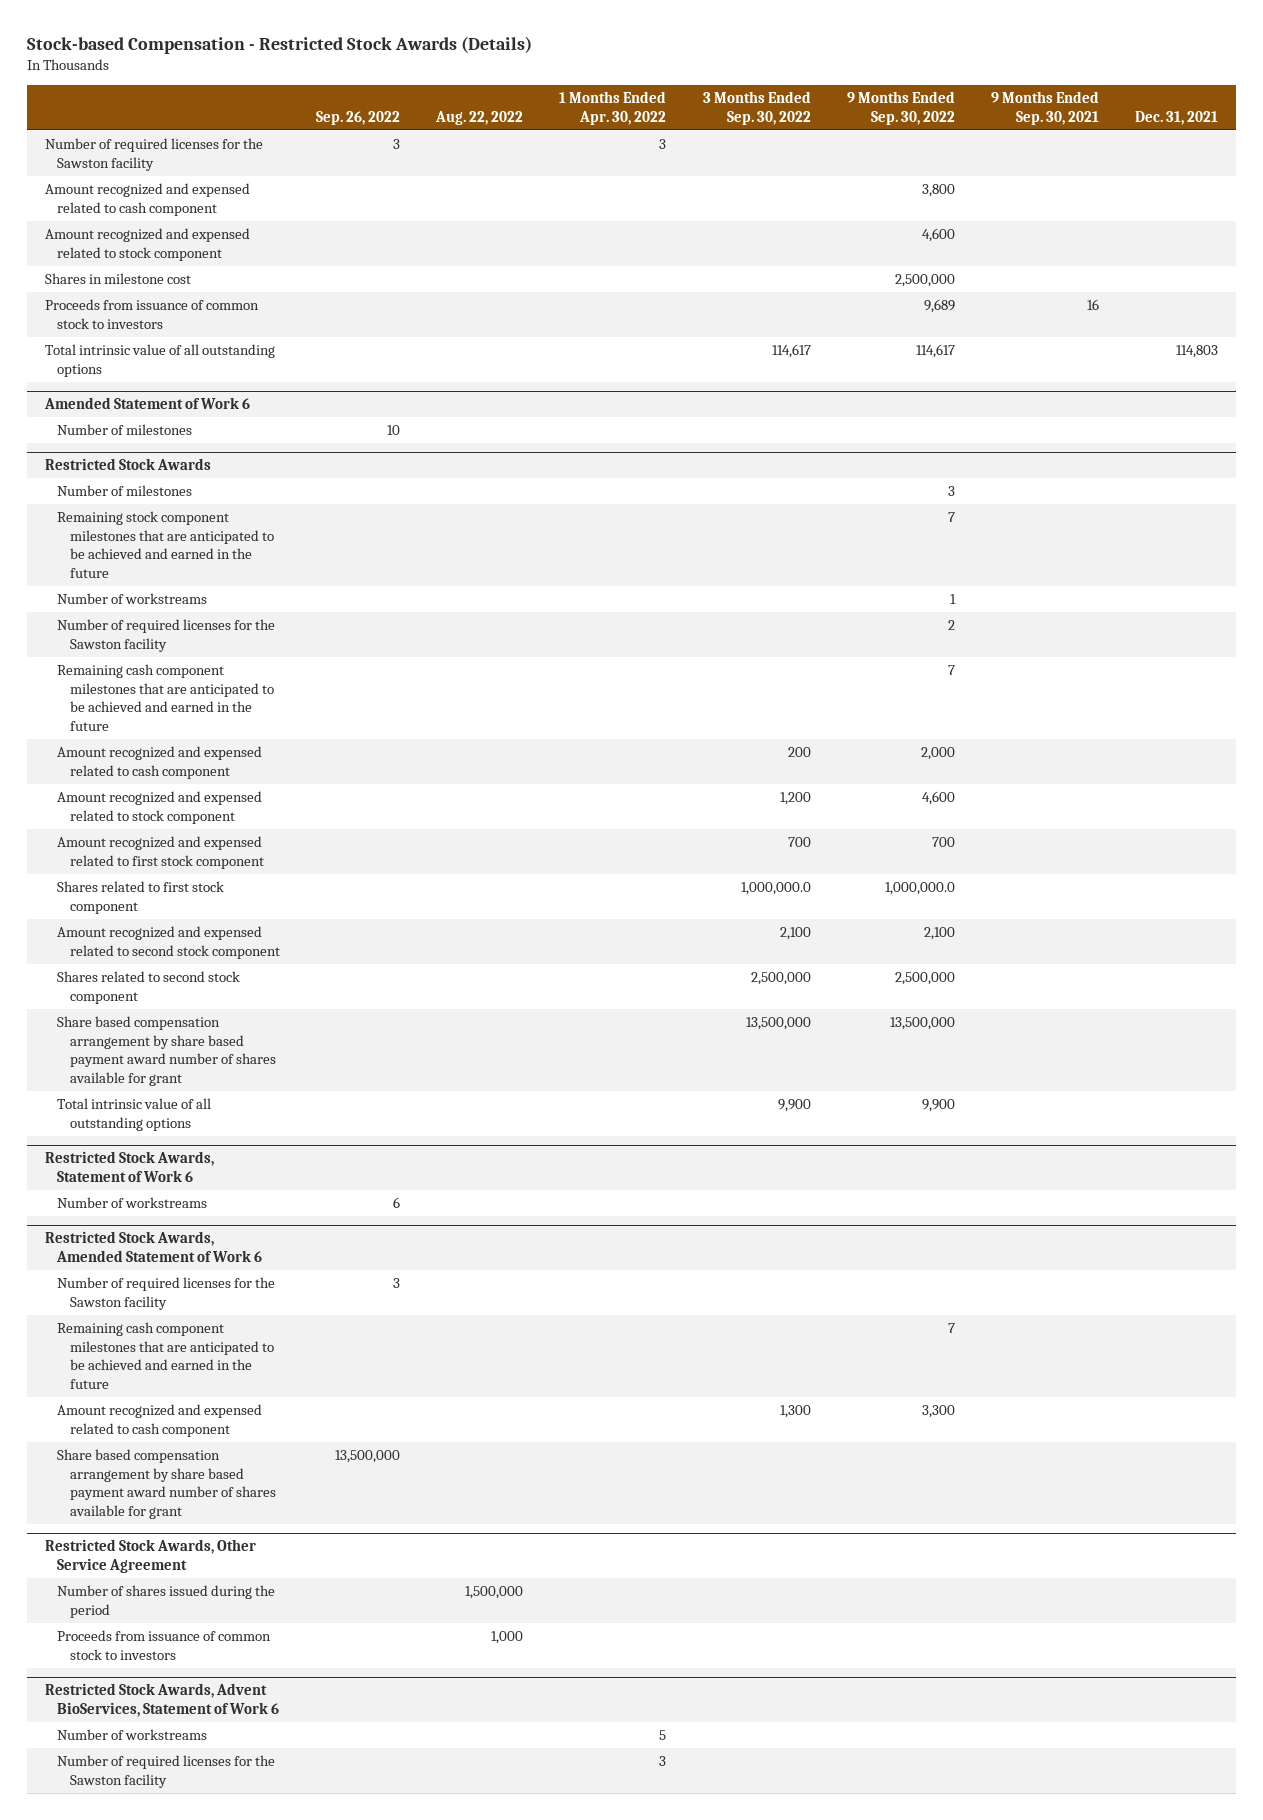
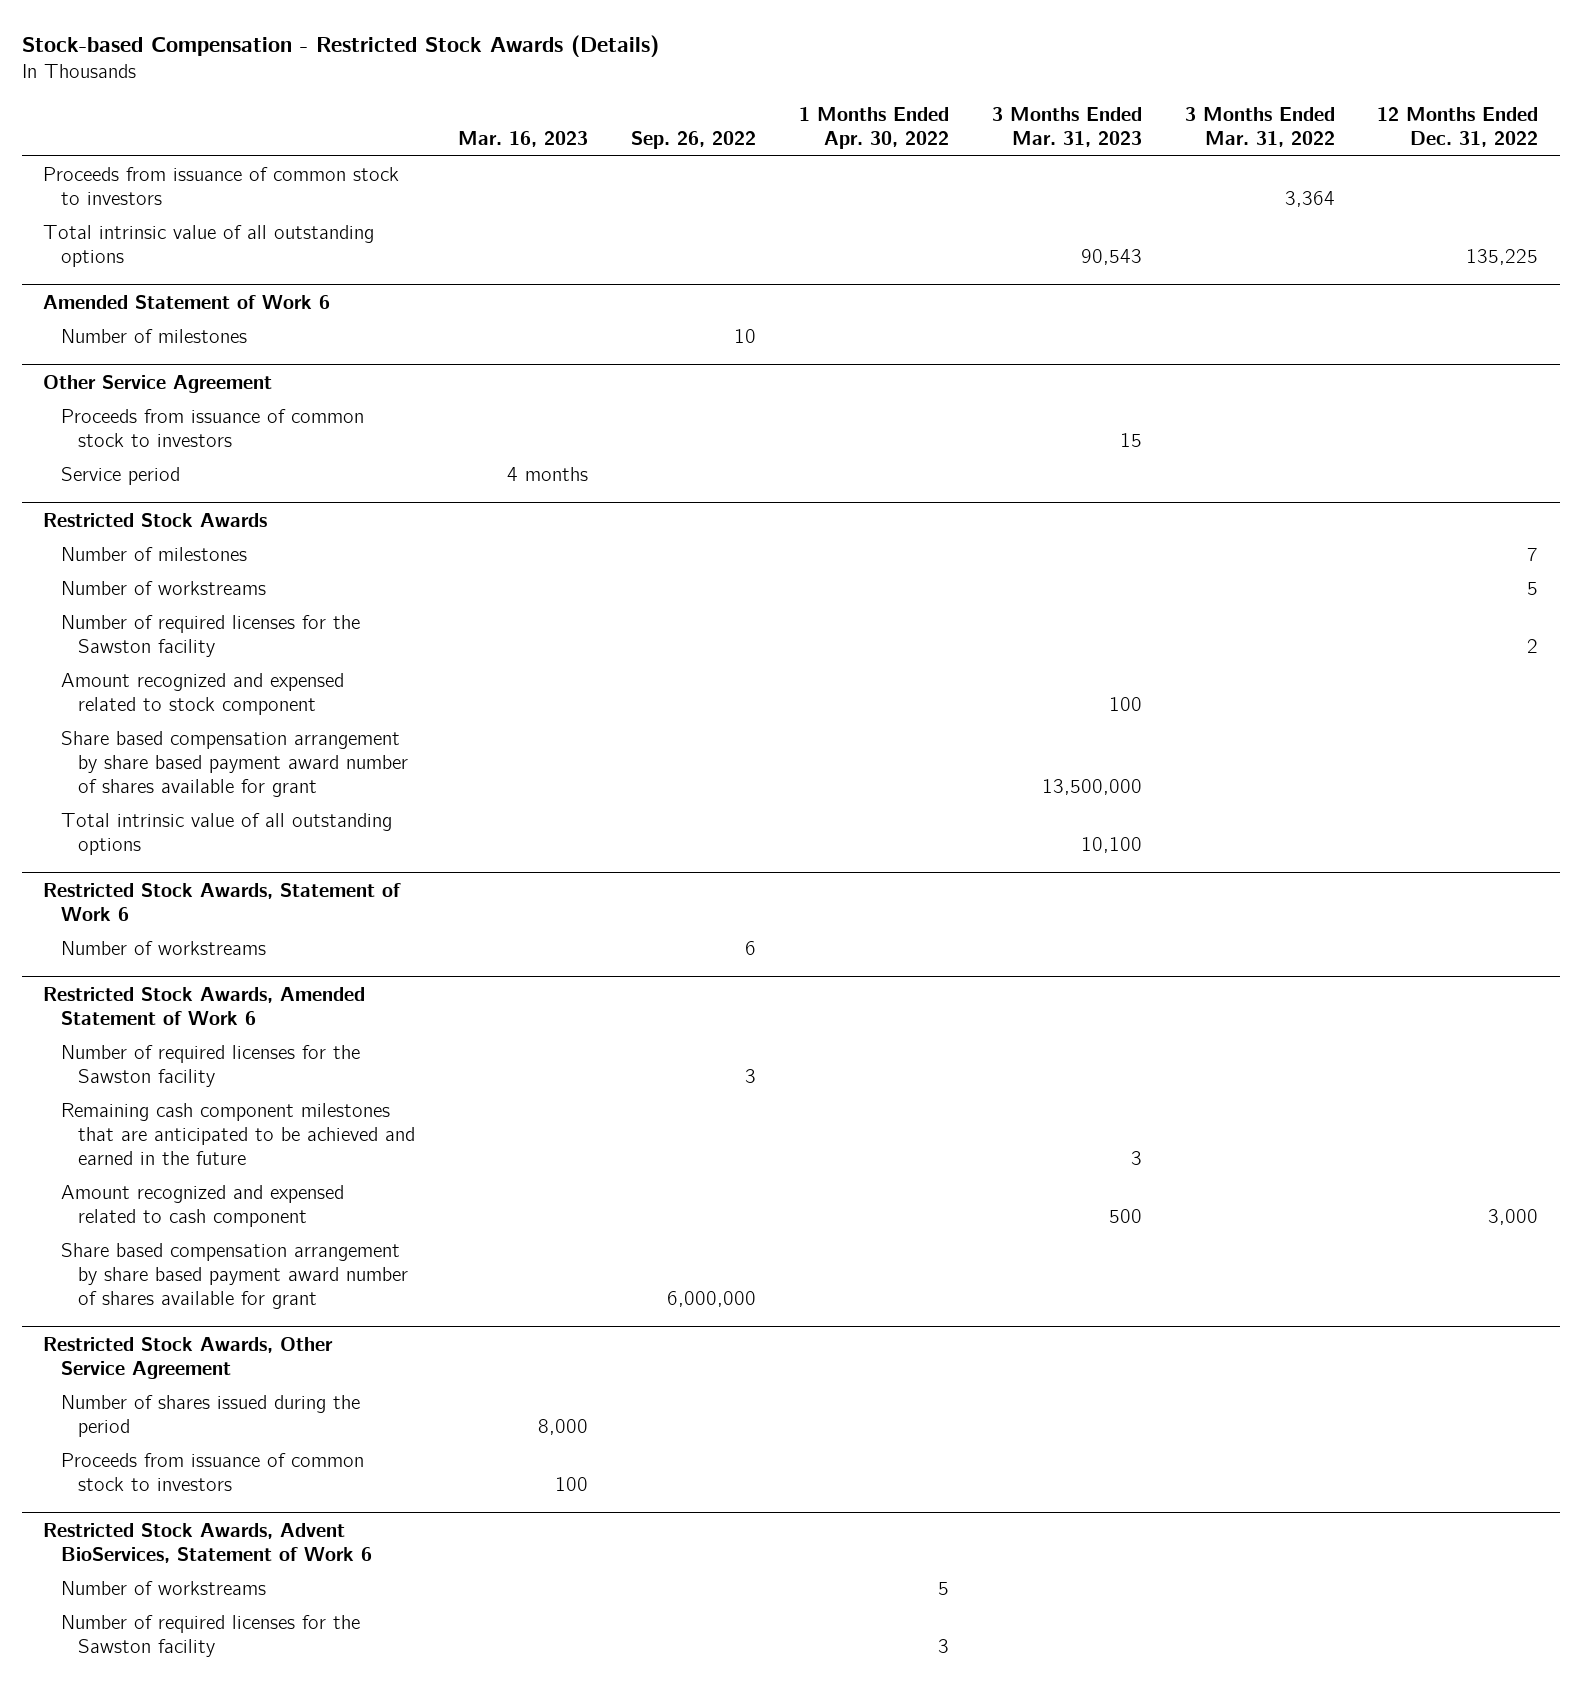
[435,110,524,125] Aug. 22, 2022 -> none
[702,91,811,125] 3 Months Ended Sep. 30, 2022 -> none
[846,91,955,125] 9 Months Ended Sep. 30, 2022 -> none
[990,91,1099,125] 9 Months Ended Sep. 30, 2021 -> none
[1135,110,1219,125] Dec. 31, 2021 -> none
none -> [458,131,589,148] Mar. 16, 2023
none -> [991,107,1142,148] 3 Months Ended Mar. 31, 2023
none -> [1184,107,1335,148] 3 Months Ended Mar. 31, 2022
none -> [1377,107,1539,148] 12 Months Ended Dec. 31, 2022
[44,138,263,171] Number of required licenses for the Sawston facility -> none
[44,183,250,216] Amount recognized and expensed related to cash component -> none
[44,228,250,261] Amount recognized and expensed related to stock component -> none
[44,273,191,285] Shares in milestone cost -> none
none -> [43,374,273,393] Other Service Agreement
none -> [60,408,364,447] Proceeds from issuance of common stock to investors
none -> [60,466,180,485] Service period
[57,511,274,579] Remaining stock component milestones that are anticipated to be achieved and earned in the future -> none
[57,664,274,732] Remaining cash component milestones that are anticipated to be achieved and earned in the future -> none
[57,746,263,779] Amount recognized and expensed related to cash component -> none
[57,836,264,869] Amount recognized and expensed related to first stock component -> none
[57,881,225,914] Shares related to first stock component -> none
[57,926,280,959] Amount recognized and expensed related to second stock component -> none
[57,971,241,1004] Shares related to second stock component -> none
[335,1450,401,1464] 13,500,000 -> [667,1290,757,1307] 6,000,000

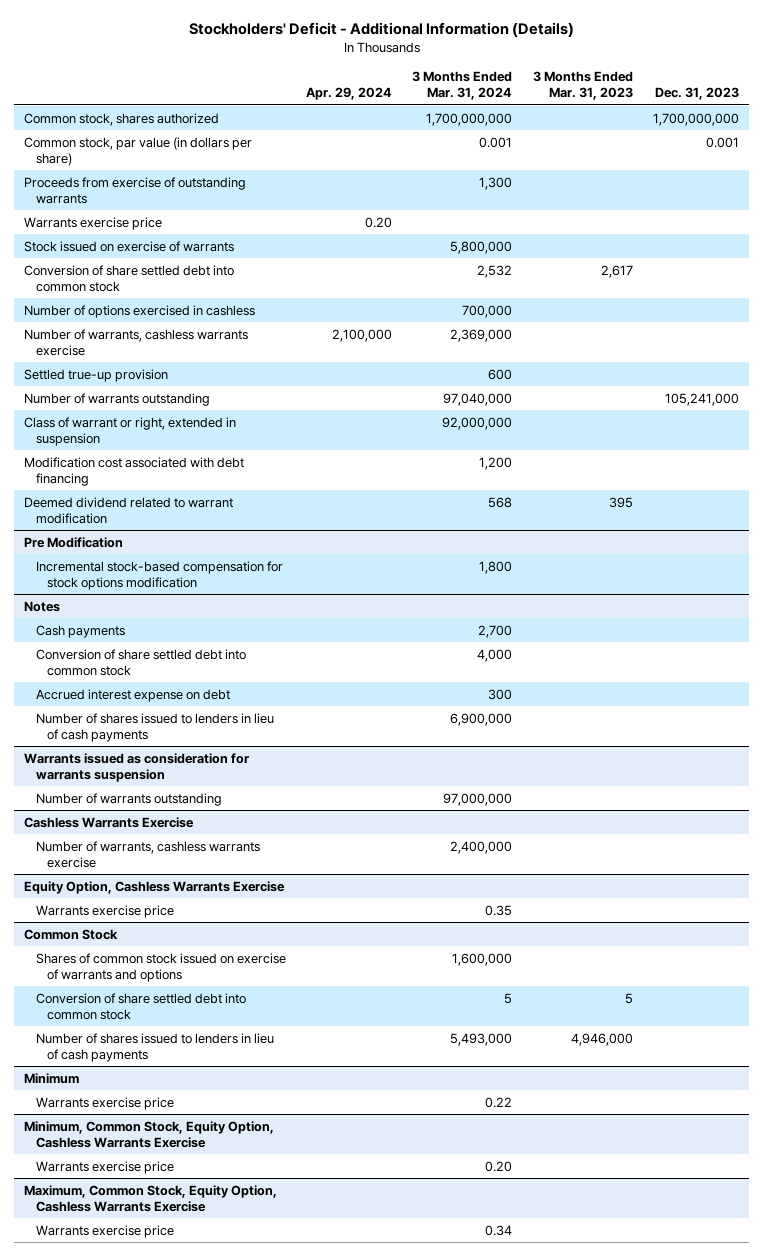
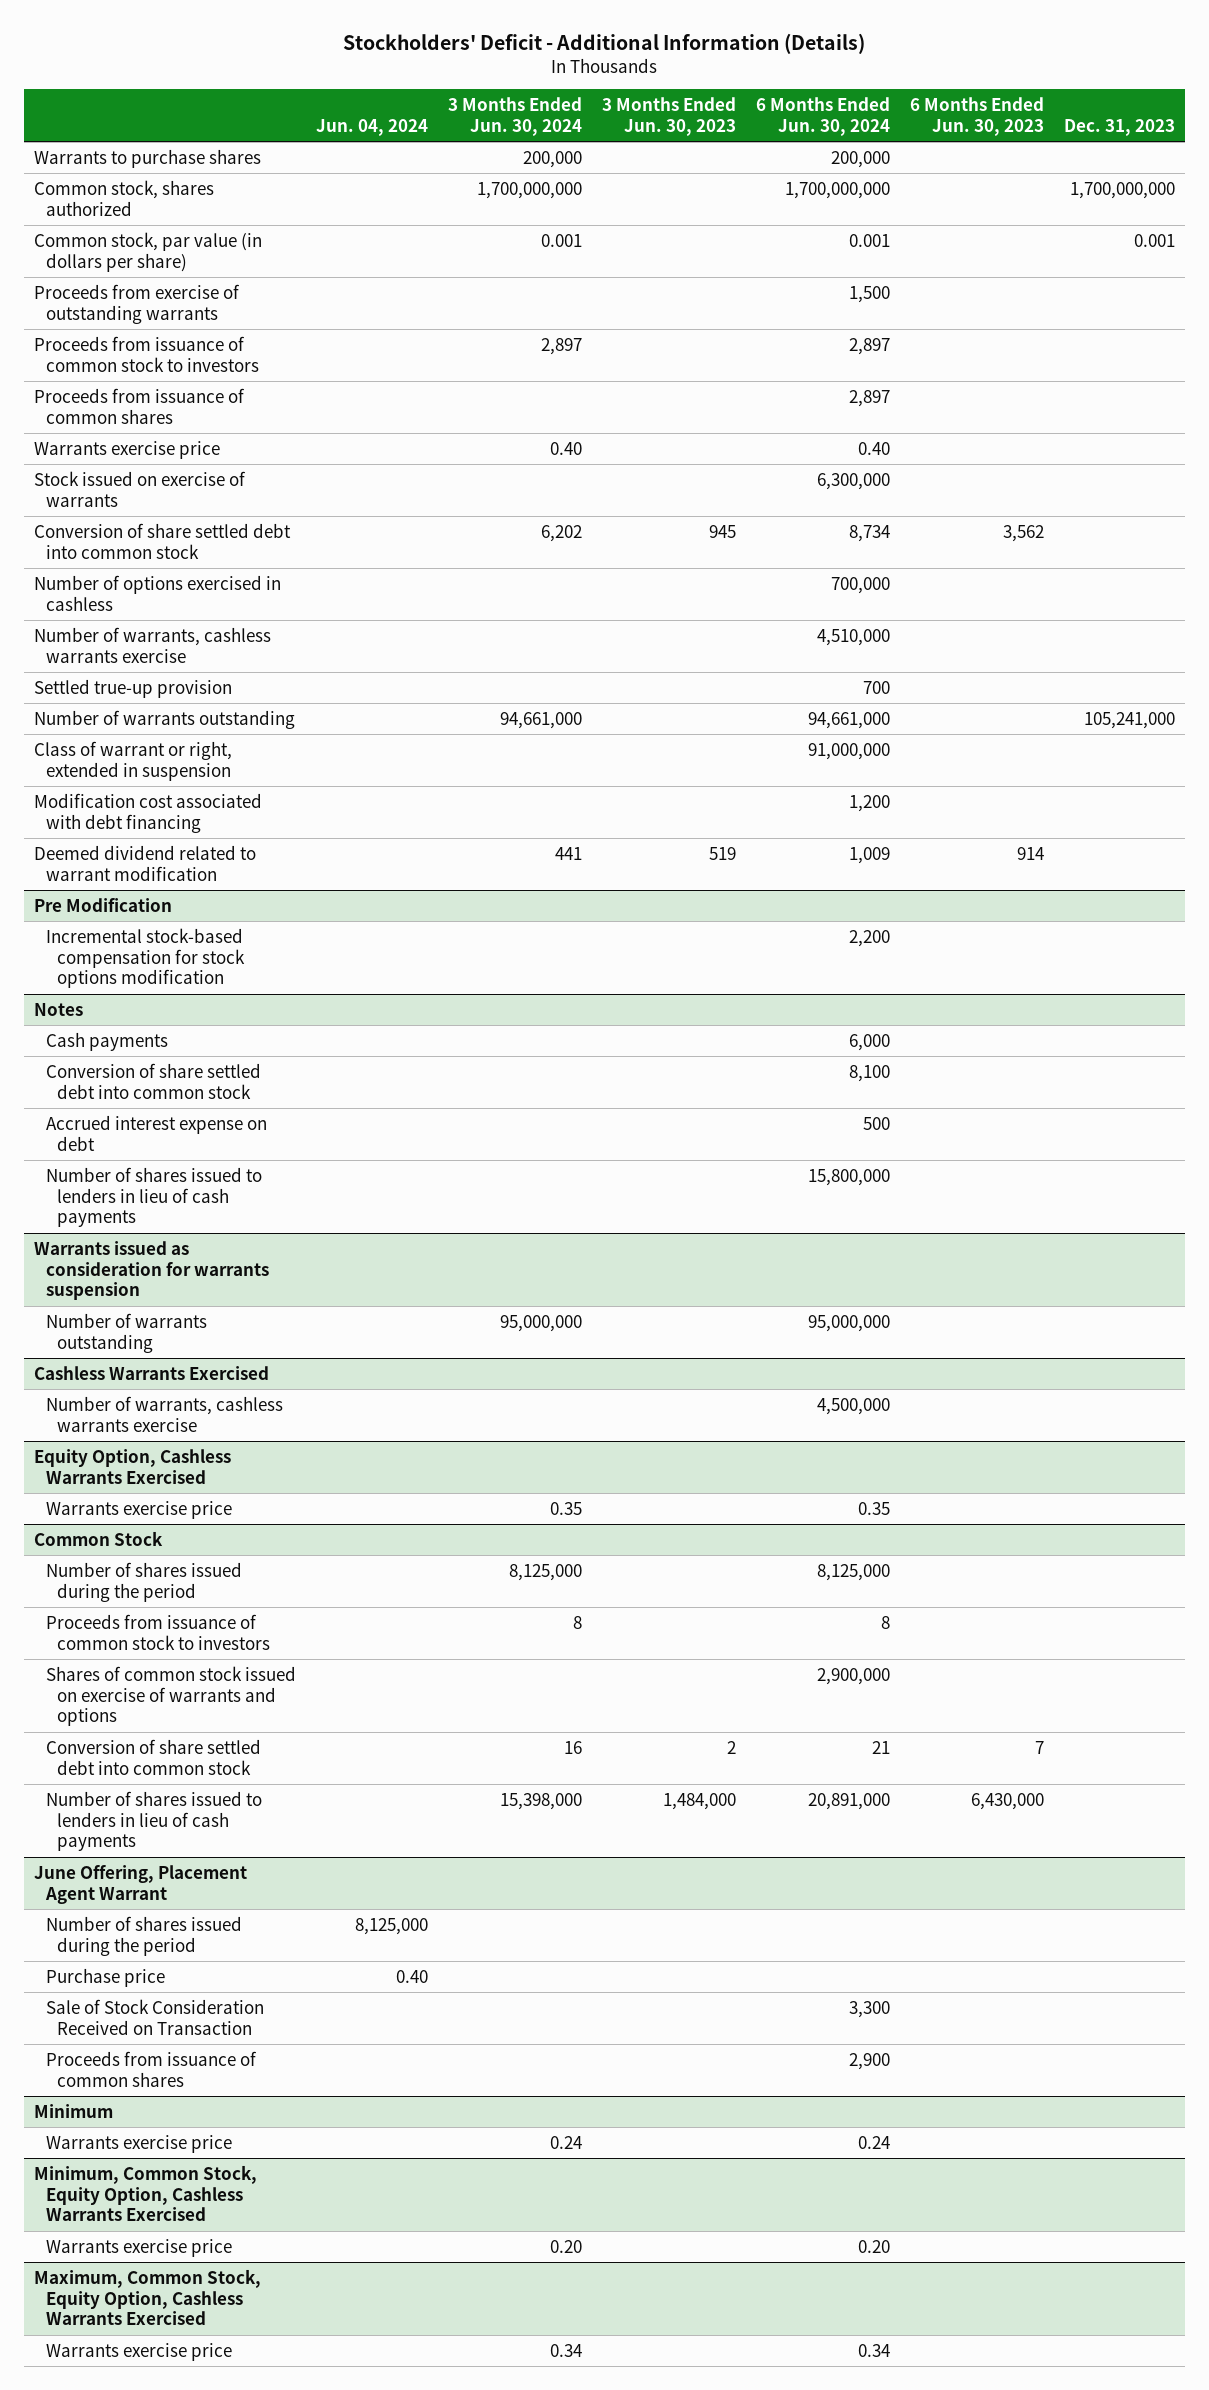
[306,87,393,101] Apr. 29, 2024 -> none
[412,71,513,101] 3 Months Ended Mar. 31, 2024 -> none
[532,71,633,101] 3 Months Ended Mar. 31, 2023 -> none
none -> [315,119,428,137] Jun. 04, 2024
none -> [447,97,582,137] 3 Months Ended Jun. 30, 2024
none -> [601,97,736,137] 3 Months Ended Jun. 30, 2023
none -> [755,97,890,137] 6 Months Ended Jun. 30, 2024
none -> [909,97,1044,137] 6 Months Ended Jun. 30, 2023
none -> [33,148,261,168] Warrants to purchase shares
none -> [33,335,259,372] Proceeds from issuance of common stock to investors
none -> [33,387,245,424] Proceeds from issuance of common shares
[24,816,195,828] Cashless Warrants Exercise -> [33,1365,269,1380] Cashless Warrants Exercised
[24,880,286,894] Equity Option, Cashless Warrants Exercise -> [33,1448,231,1484] Equity Option, Cashless Warrants Exercised
none -> [45,1561,242,1602] Number of shares issued during the period
none -> [45,1613,271,1650] Proceeds from issuance of common stock to investors
none -> [33,1864,247,1904] June Offering, Placement Agent Warrant
none -> [45,1915,242,1956] Number of shares issued during the period
none -> [45,1967,165,1987] Purchase price
none -> [45,1998,264,2035] Sale of Stock Consideration Received on Transaction
none -> [45,2050,257,2087] Proceeds from issuance of common shares
[24,1120,275,1148] Minimum, Common Stock, Equity Option, Cashless Warrants Exercise -> [33,2164,257,2222] Minimum, Common Stock, Equity Option, Cashless Warrants Exercised
[24,1184,278,1212] Maximum, Common Stock, Equity Option, Cashless Warrants Exercise -> [33,2268,261,2326] Maximum, Common Stock, Equity Option, Cashless Warrants Exercised

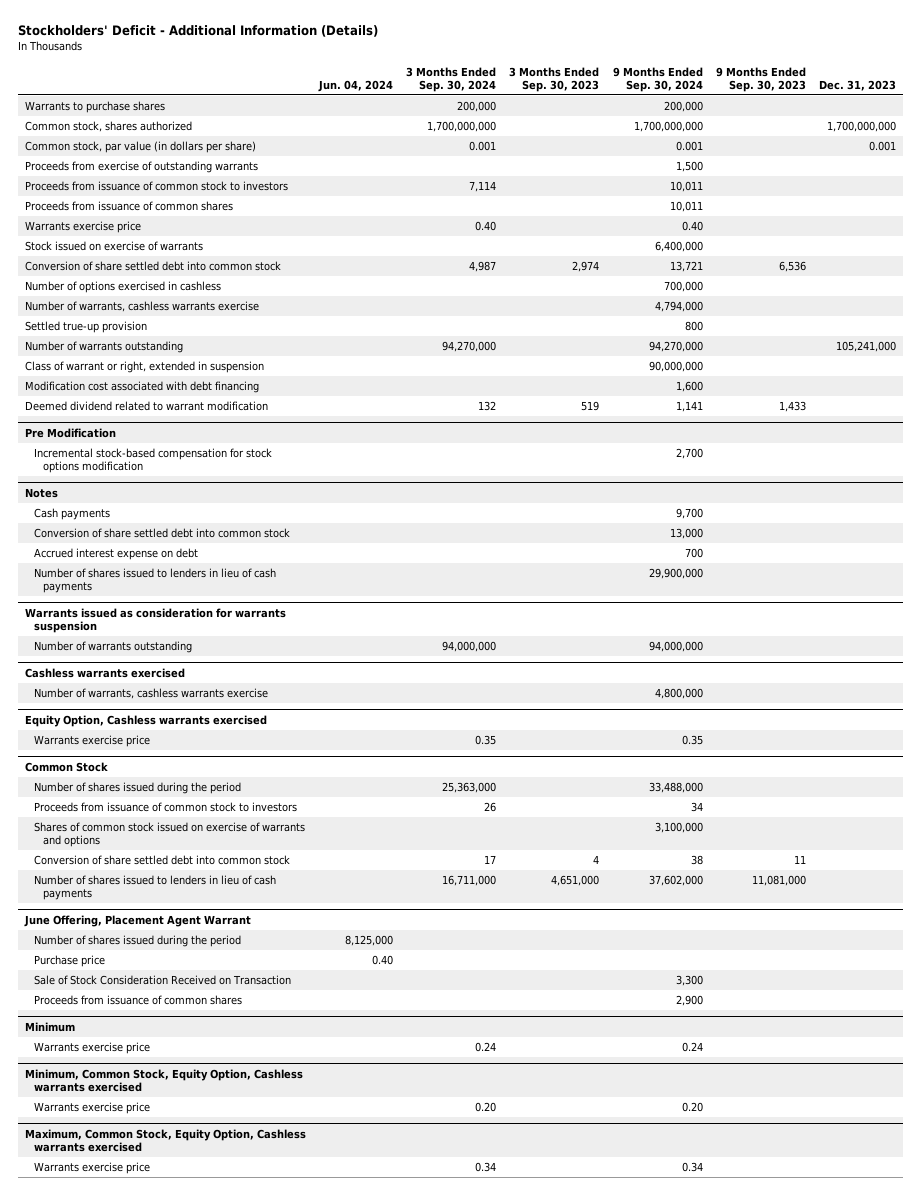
[447,97,582,137] 3 Months Ended Jun. 30, 2024 -> none
[601,97,736,137] 3 Months Ended Jun. 30, 2023 -> none
[755,97,890,137] 6 Months Ended Jun. 30, 2024 -> none
[909,97,1044,137] 6 Months Ended Jun. 30, 2023 -> none
none -> [406,66,497,92] 3 Months Ended Sep. 30, 2024
none -> [509,66,600,92] 3 Months Ended Sep. 30, 2023
none -> [612,66,703,92] 9 Months Ended Sep. 30, 2024
none -> [716,66,807,92] 9 Months Ended Sep. 30, 2023
[33,1365,269,1380] Cashless Warrants Exercised -> [24,667,185,678] Cashless warrants exercised
[33,1448,231,1484] Equity Option, Cashless Warrants Exercised -> [24,714,267,727] Equity Option, Cashless warrants exercised
[33,2164,257,2222] Minimum, Common Stock, Equity Option, Cashless Warrants Exercised -> [24,1068,303,1092] Minimum, Common Stock, Equity Option, Cashless warrants exercised
[33,2268,261,2326] Maximum, Common Stock, Equity Option, Cashless Warrants Exercised -> [24,1128,306,1152] Maximum, Common Stock, Equity Option, Cashless warrants exercised

